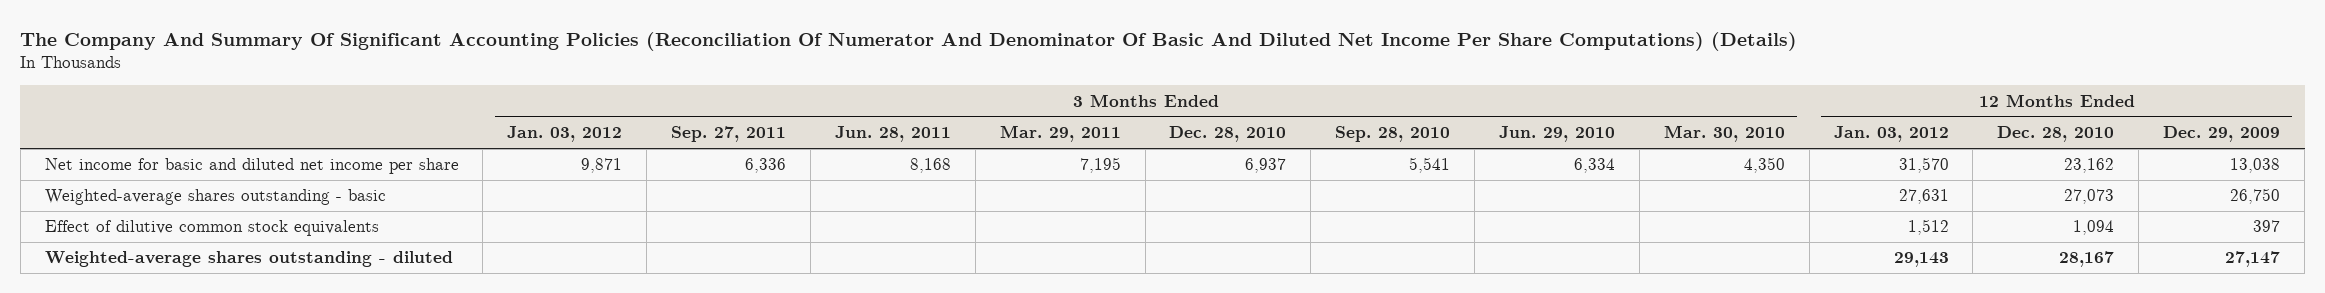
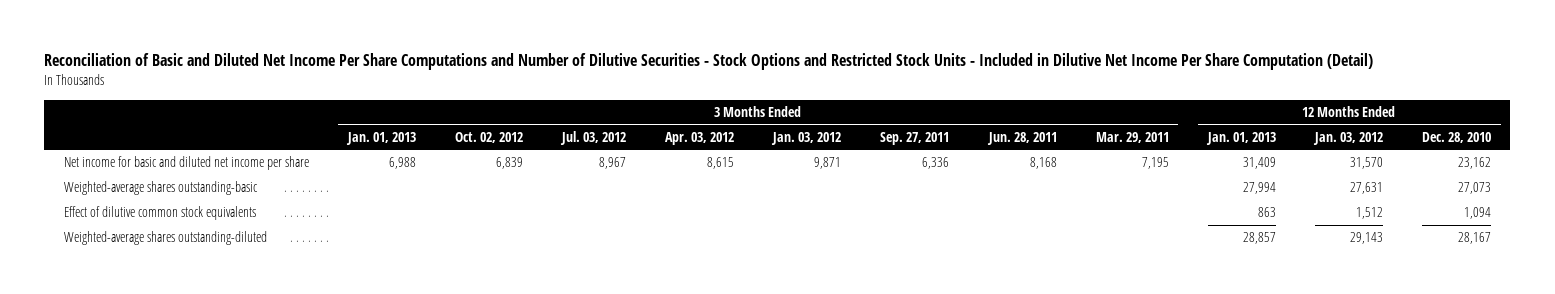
[20,31,1798,51] The Company And Summary Of Significant Accounting Policies (Reconciliation Of Numerator And Denominator Of Basic And Diluted Net Income Per Share Computations) (Details) -> [44,53,1374,71] Reconciliation of Basic and Diluted Net Income Per Share Computations and Number of Dilutive Securities - Stock Options and Restricted Stock Units - Included in Dilutive Net Income Per Share Computation (Detail)
[1169,126,1287,143] Dec. 28, 2010 -> none
[1335,126,1451,143] Sep. 28, 2010 -> none
[1499,126,1616,143] Jun. 29, 2010 -> none
[1663,125,1785,143] Mar. 30, 2010 -> none
[2163,126,2281,143] Dec. 29, 2009 -> none
none -> [346,131,417,145] Jan. 01, 2013
none -> [455,131,524,143] Oct. 02, 2012
none -> [560,130,627,145] Jul. 03, 2012
none -> [665,131,735,145] Apr. 03, 2012
none -> [1205,131,1276,145] Jan. 01, 2013
[44,189,386,206] Weighted-average shares outstanding - basic -> [63,181,258,196] Weighted-average shares outstanding-basic
[44,251,453,268] Weighted-average shares outstanding - diluted -> [63,231,267,246] Weighted-average shares outstanding-diluted

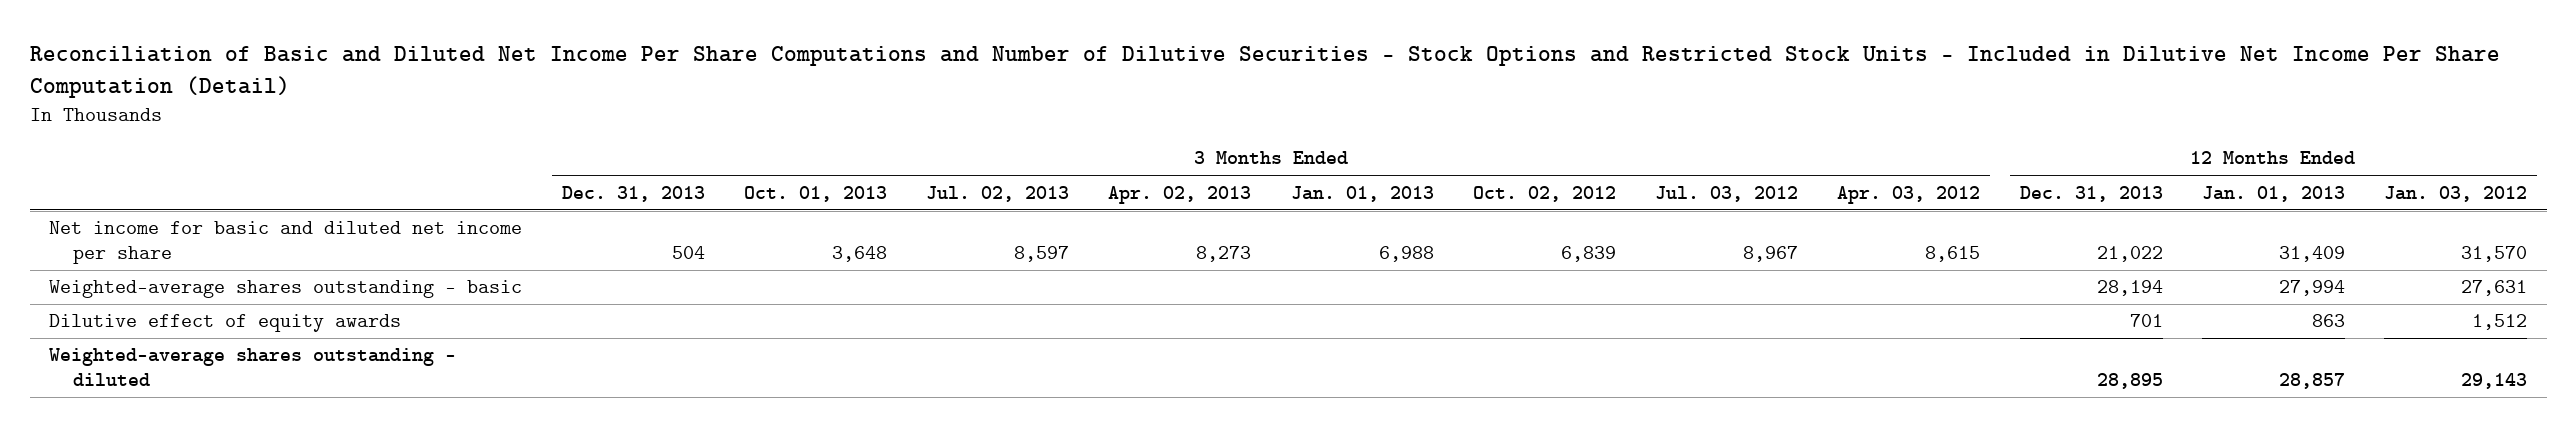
[771,131,842,145] Jan. 03, 2012 -> none
[880,131,950,145] Sep. 27, 2011 -> none
[986,131,1057,145] Jun. 28, 2011 -> none
[1095,131,1169,143] Mar. 29, 2011 -> none
[1421,131,1491,143] Dec. 28, 2010 -> none
none -> [561,185,705,202] Dec. 31, 2013
none -> [743,185,887,202] Oct. 01, 2013
none -> [926,185,1070,202] Jul. 02, 2013
none -> [1108,185,1252,204] Apr. 02, 2013
none -> [2019,185,2163,202] Dec. 31, 2013
[63,181,258,196] Weighted-average shares outstanding-basic -> [49,280,523,299] Weighted-average shares outstanding - basic
[63,206,256,221] Effect of dilutive common stock equivalents -> [49,314,402,333] Dilutive effect of equity awards
[63,231,267,246] Weighted-average shares outstanding-diluted -> [49,348,457,386] Weighted-average shares outstanding - diluted

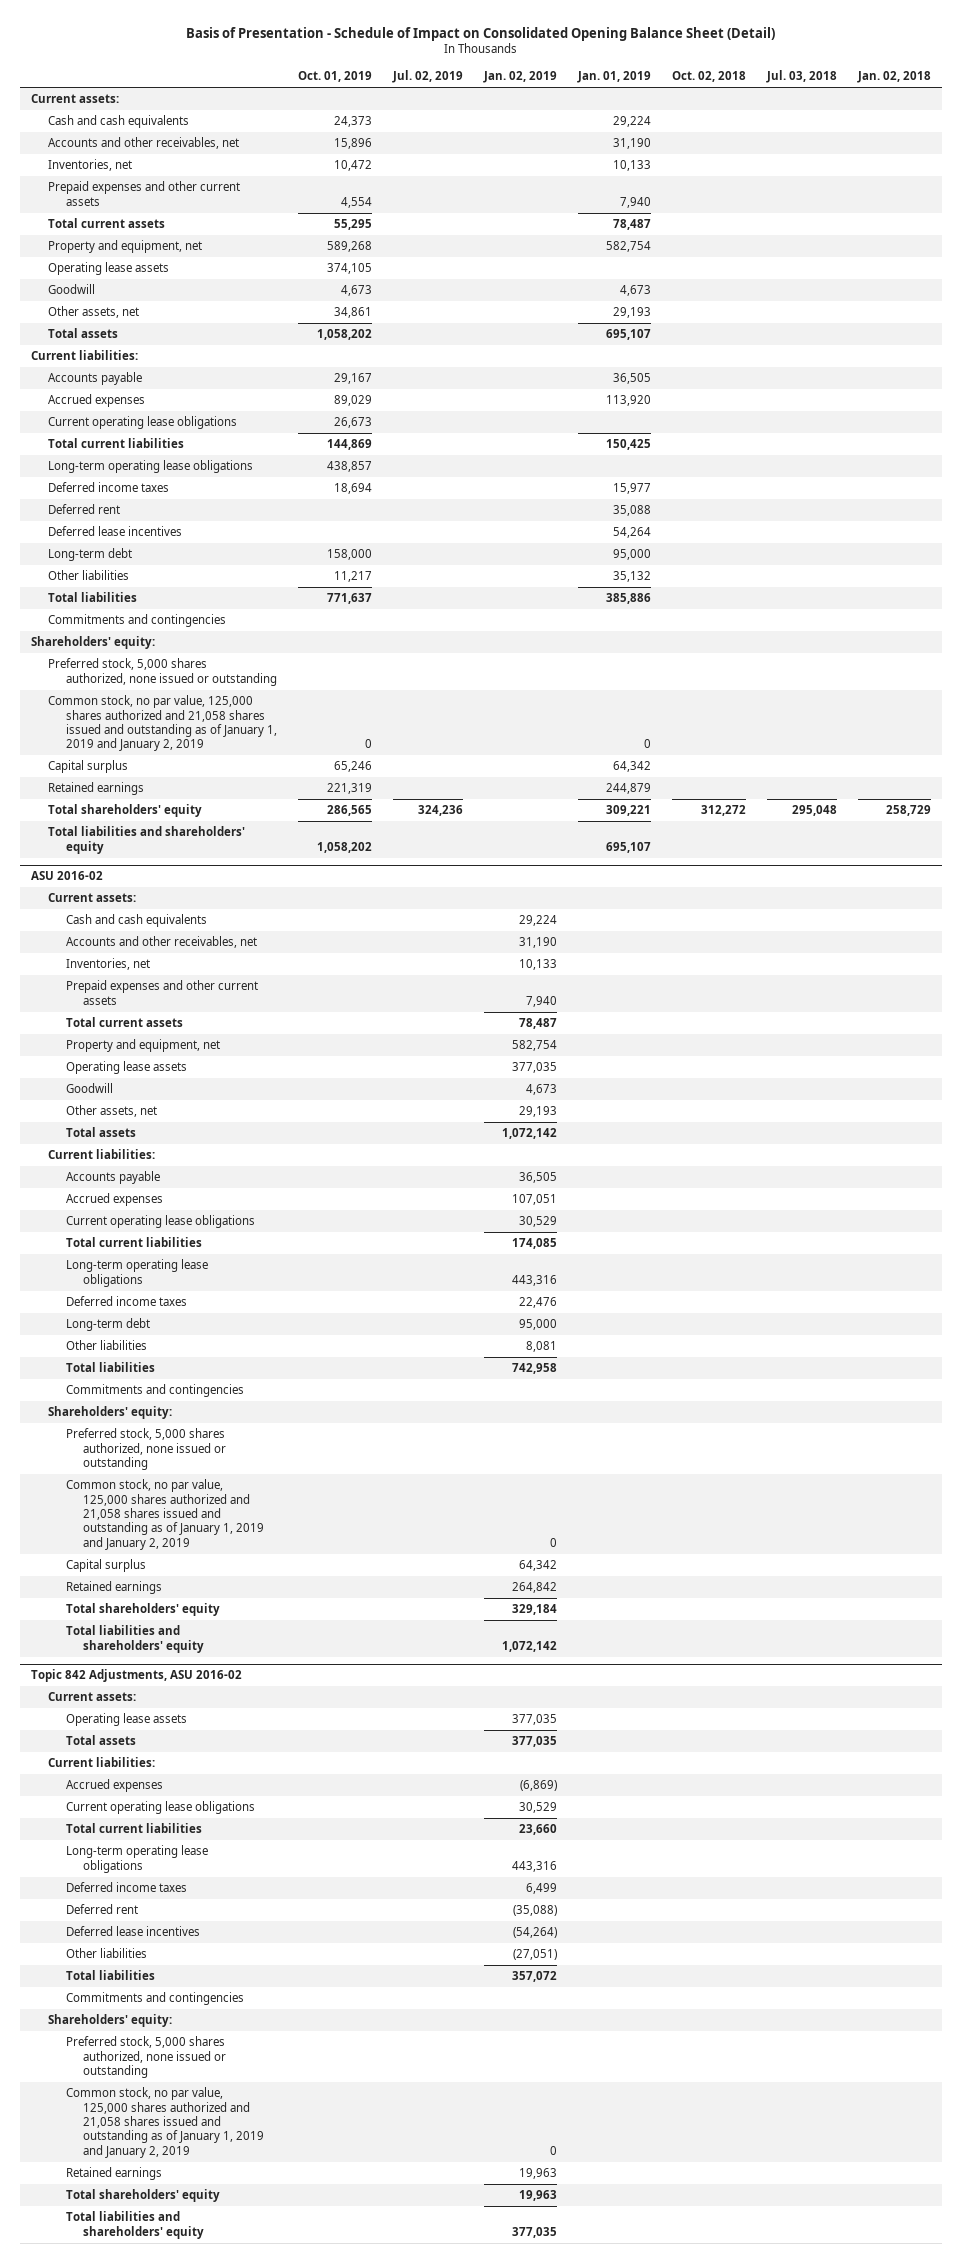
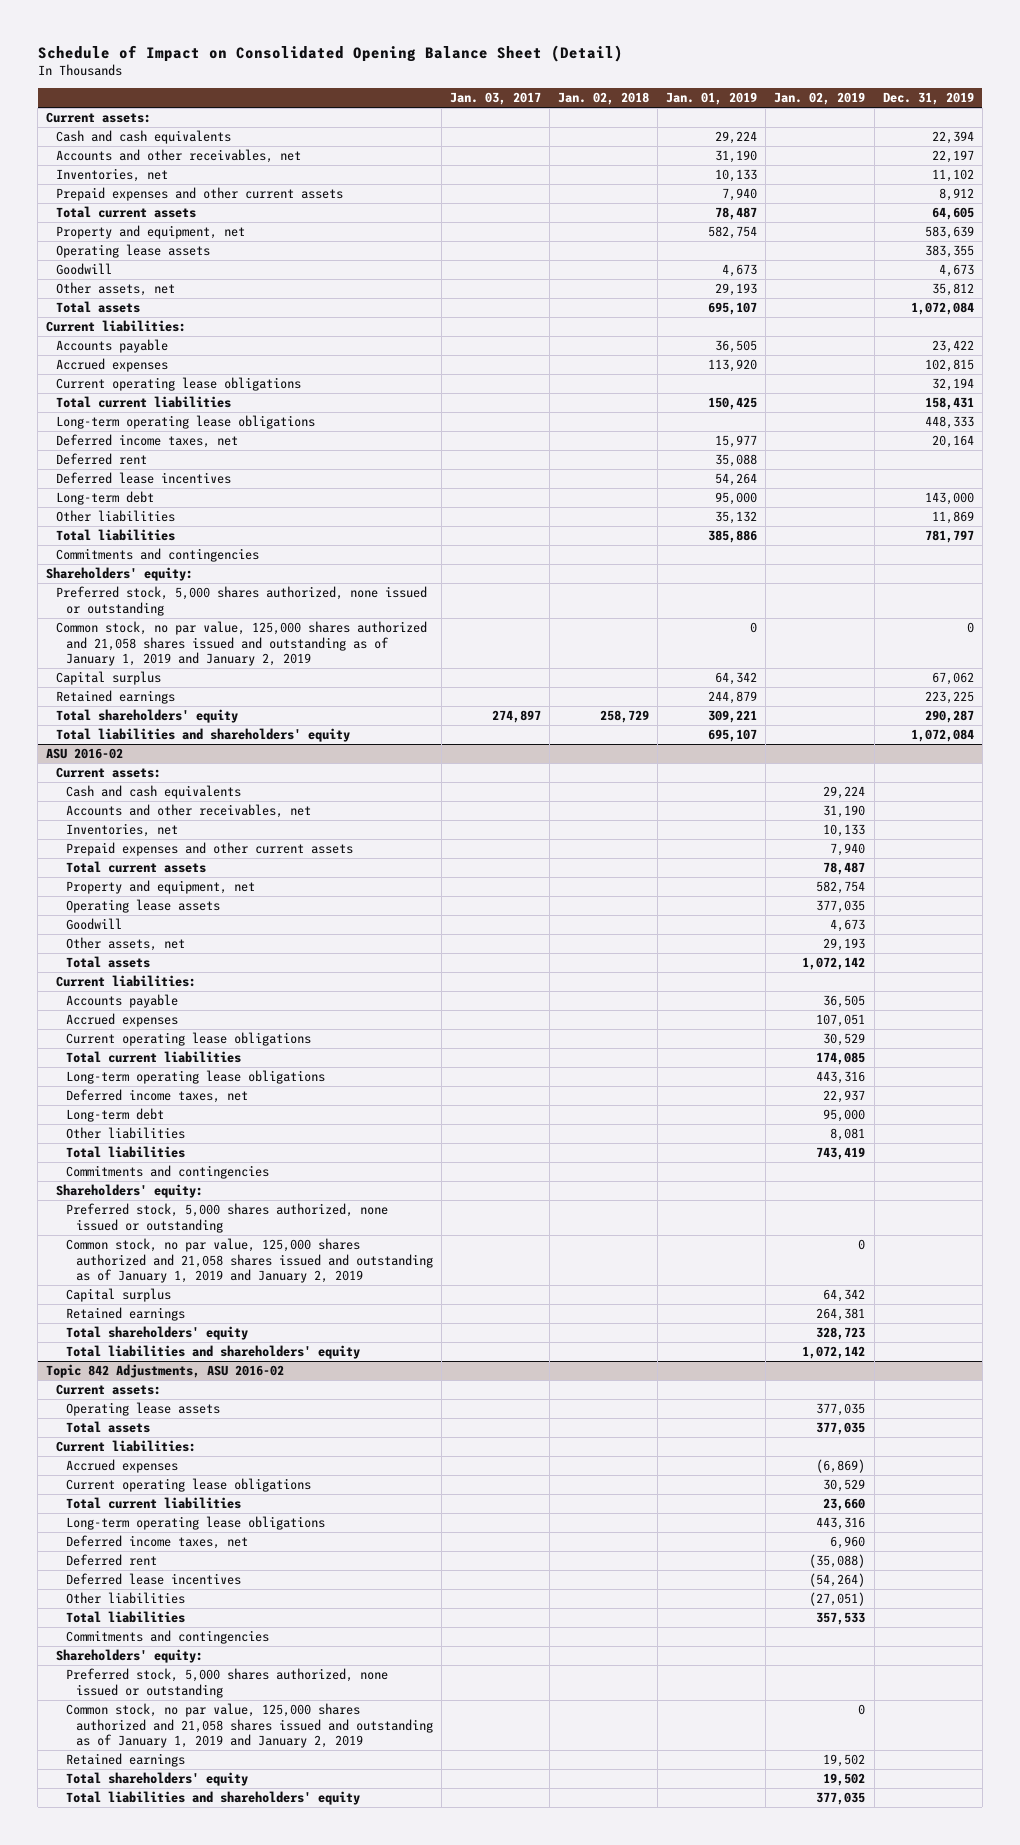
[186,27,776,42] Basis of Presentation - Schedule of Impact on Consolidated Opening Balance Sheet (Detail) -> [37,44,623,62] Schedule of Impact on Consolidated Opening Balance Sheet (Detail)
[297,71,372,83] Oct. 01, 2019 -> none
[392,70,464,84] Jul. 02, 2019 -> none
[672,71,747,83] Oct. 02, 2018 -> none
[766,70,838,84] Jul. 03, 2018 -> none
none -> [449,92,541,106] Jan. 03, 2017
none -> [882,92,974,106] Dec. 31, 2019
[48,482,170,493] Deferred income taxes -> [56,434,239,449] Deferred income taxes, net
[65,1296,187,1307] Deferred income taxes -> [65,1089,248,1104] Deferred income taxes, net
[519,1297,558,1309] 22,476 -> [823,1090,866,1104] 22,937
[512,1363,558,1375] 742,958 -> [816,1147,866,1161] 743,419
[512,1582,558,1594] 264,842 -> [816,1308,866,1322] 264,381
[512,1604,558,1616] 329,184 -> [816,1327,866,1341] 328,723
[65,1882,187,1893] Deferred income taxes -> [65,1535,248,1550] Deferred income taxes, net
[526,1883,558,1895] 6,499 -> [830,1536,866,1550] 6,960
[512,1971,558,1983] 357,072 -> [816,1612,866,1626] 357,533
[519,2168,558,2180] 19,963 -> [823,1754,866,1768] 19,502
[519,2190,558,2202] 19,963 -> [823,1773,866,1787] 19,502

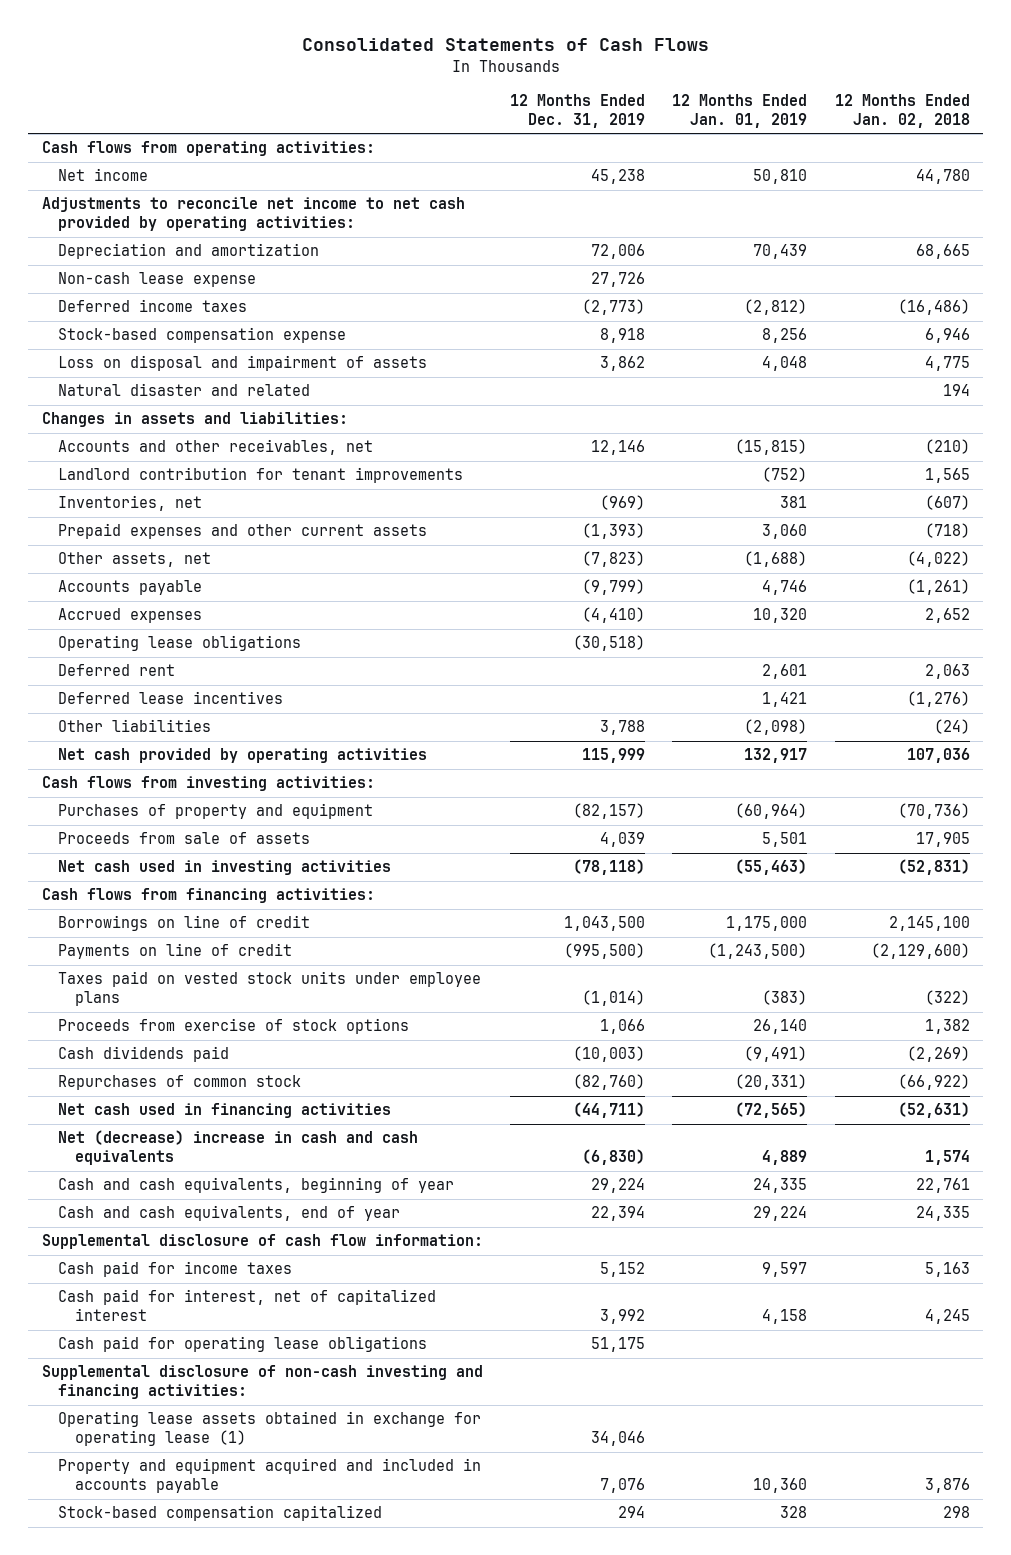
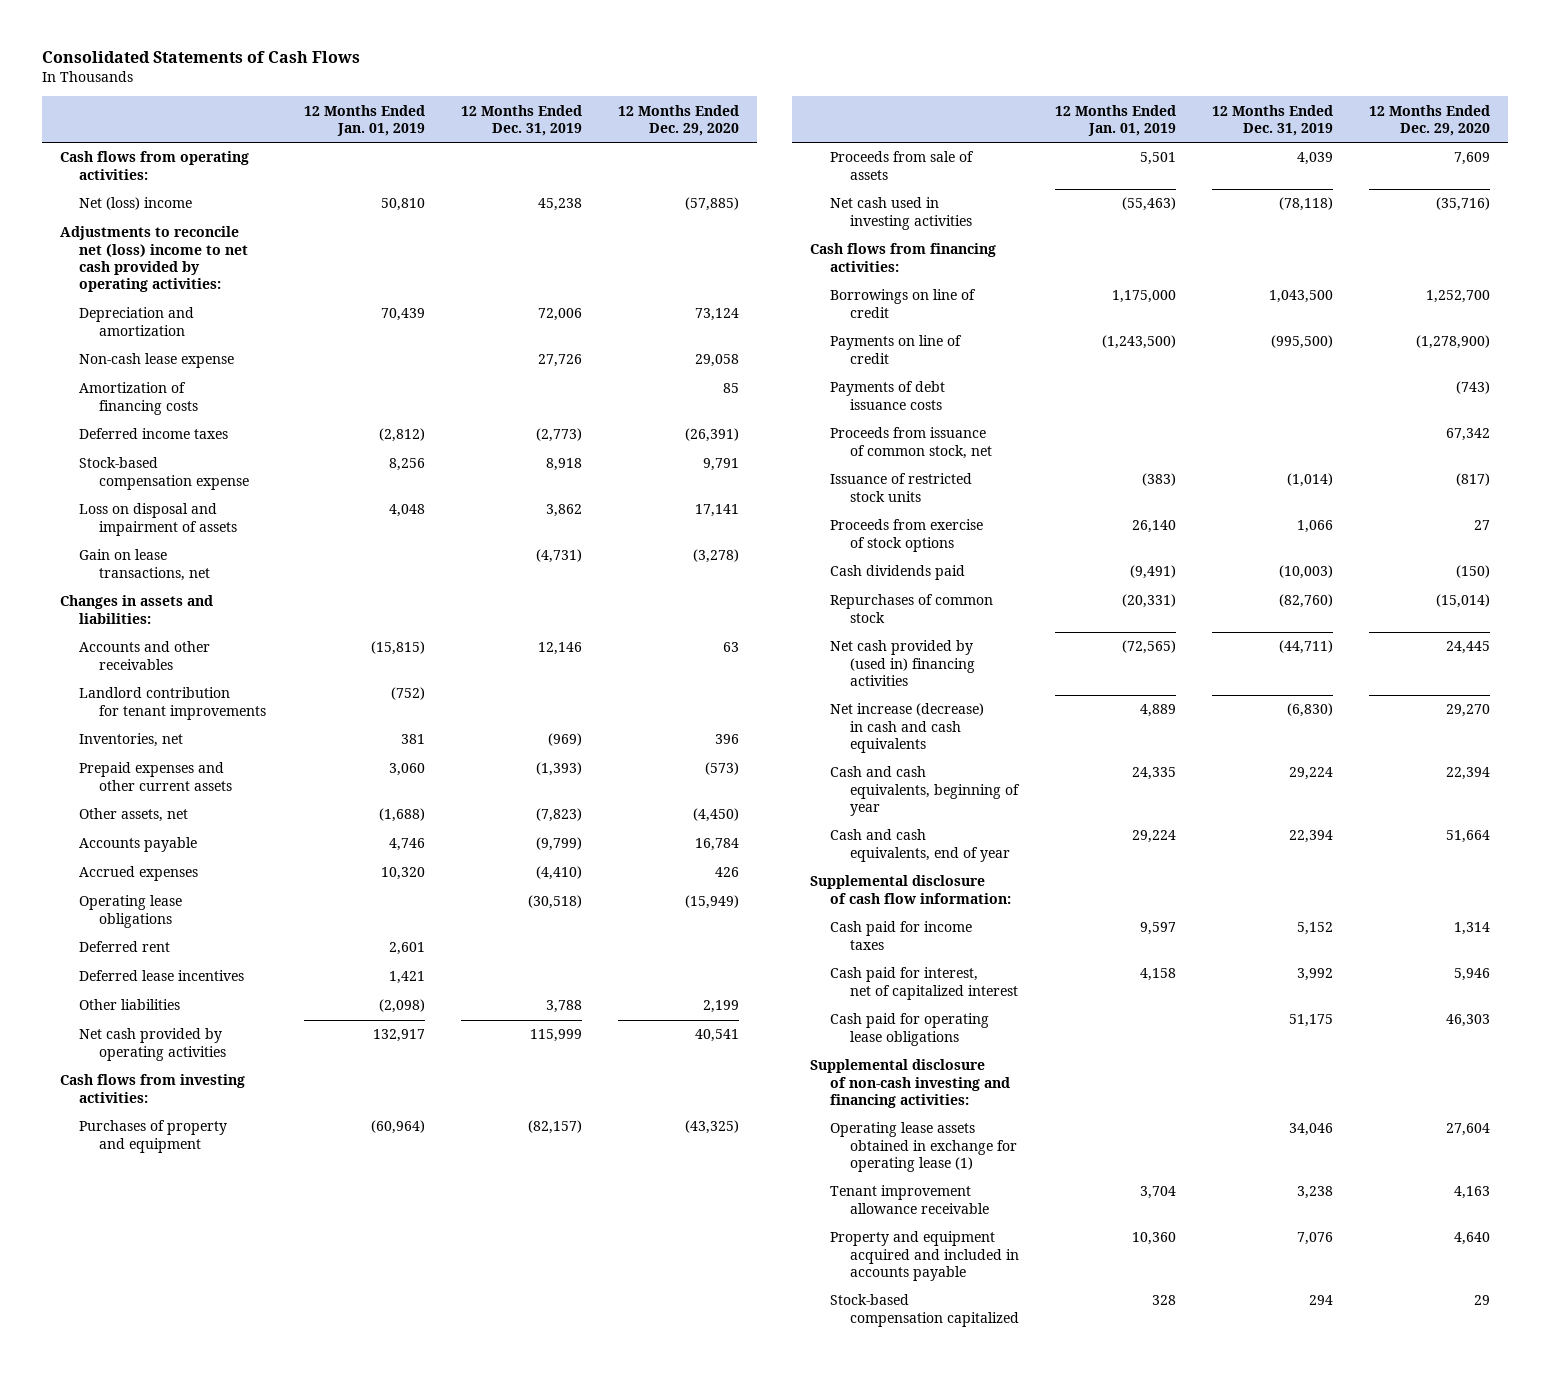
[834,93,970,128] 12 Months Ended Jan. 02, 2018 -> none
none -> [618,104,740,137] 12 Months Ended Dec. 29, 2020
[58,168,149,182] Net income -> [79,197,193,211] Net (loss) income
[41,197,465,232] Adjustments to reconcile net income to net cash provided by operating activities: -> [59,226,249,293] Adjustments to reconcile net (loss) income to net cash provided by operating activities:
none -> [79,382,199,415] Amortization of financing costs
[58,383,311,397] Natural disaster and related -> none
none -> [79,549,211,581] Gain on lease transactions, net
[58,439,374,456] Accounts and other receivables, net -> [79,641,211,670] Accounts and other receivables
none -> [830,381,946,410] Payments of debt issuance costs
none -> [830,427,993,459] Proceeds from issuance of common stock, net
[58,971,482,1007] Taxes paid on vested stock units under employee plans -> [830,473,973,502] Issuance of restricted stock units
[58,1103,392,1119] Net cash used in financing activities -> [830,640,976,687] Net cash provided by (used in) financing activities
[58,1130,419,1166] Net (decrease) increase in cash and cash equivalents -> [830,703,985,754] Net increase (decrease) in cash and cash equivalents
none -> [830,1185,990,1214] Tenant improvement allowance receivable

